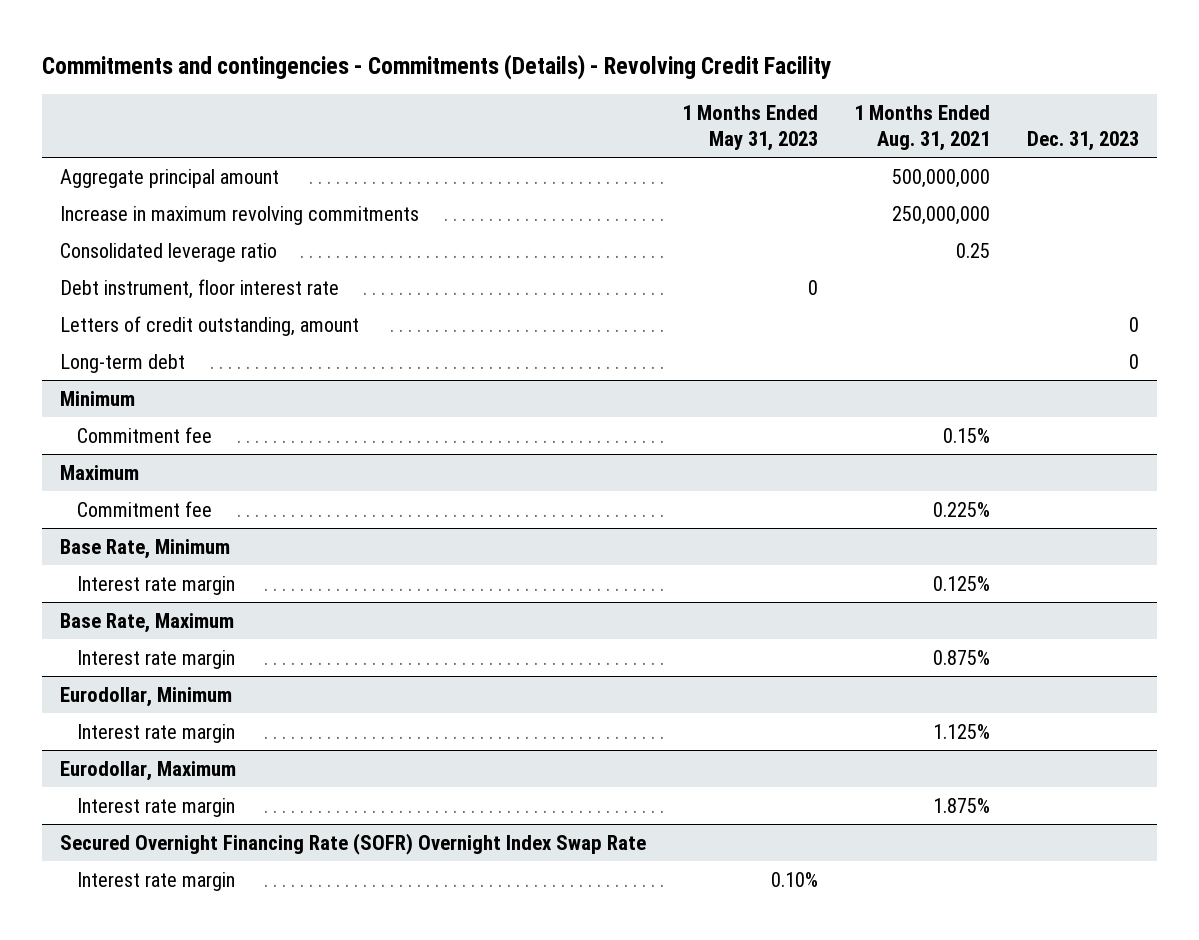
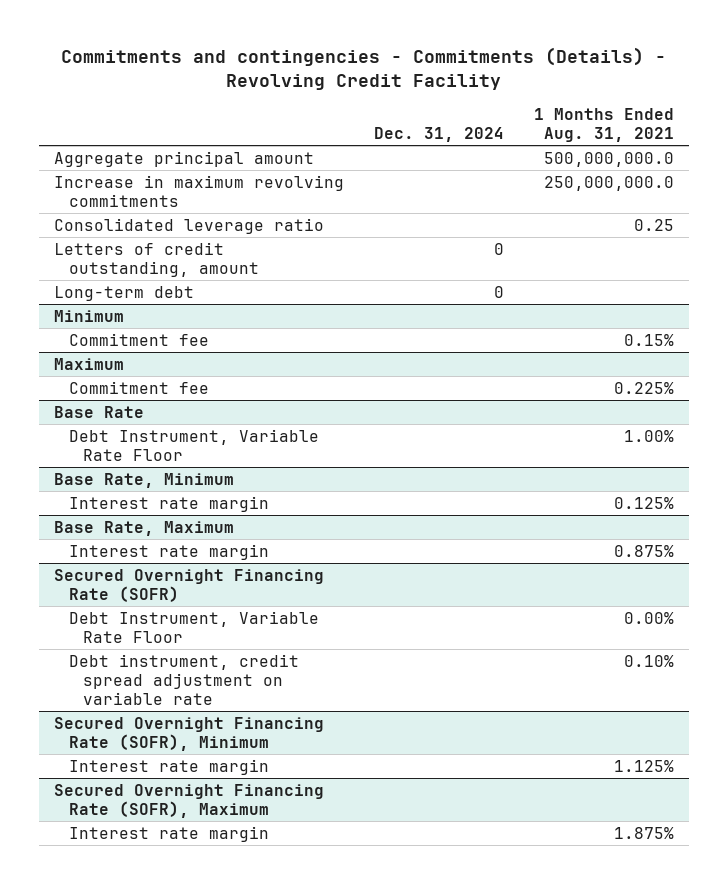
[682,105,819,152] 1 Months Ended May 31, 2023 -> none
[1026,131,1139,152] Dec. 31, 2023 -> none
none -> [373,126,504,142] Dec. 31, 2024
[892,168,991,188] 500,000,000 -> [543,151,674,167] 500,000,000.0
[892,205,991,225] 250,000,000 -> [543,175,674,191] 250,000,000.0
[59,278,339,299] Debt instrument, floor interest rate -> none
none -> [53,405,144,418] Base Rate
none -> [68,428,319,461] Debt Instrument, Variable Rate Floor
[59,686,232,707] Eurodollar, Minimum -> none
none -> [53,568,324,602] Secured Overnight Financing Rate (SOFR)
none -> [68,610,319,643] Debt Instrument, Variable Rate Floor
none -> [68,653,299,705] Debt instrument, credit spread adjustment on variable rate
none -> [53,716,324,751] Secured Overnight Financing Rate (SOFR), Minimum
[59,760,236,781] Eurodollar, Maximum -> none
none -> [53,783,324,818] Secured Overnight Financing Rate (SOFR), Maximum
[59,832,646,855] Secured Overnight Financing Rate (SOFR) Overnight Index Swap Rate -> none
[77,871,236,891] Interest rate margin -> none

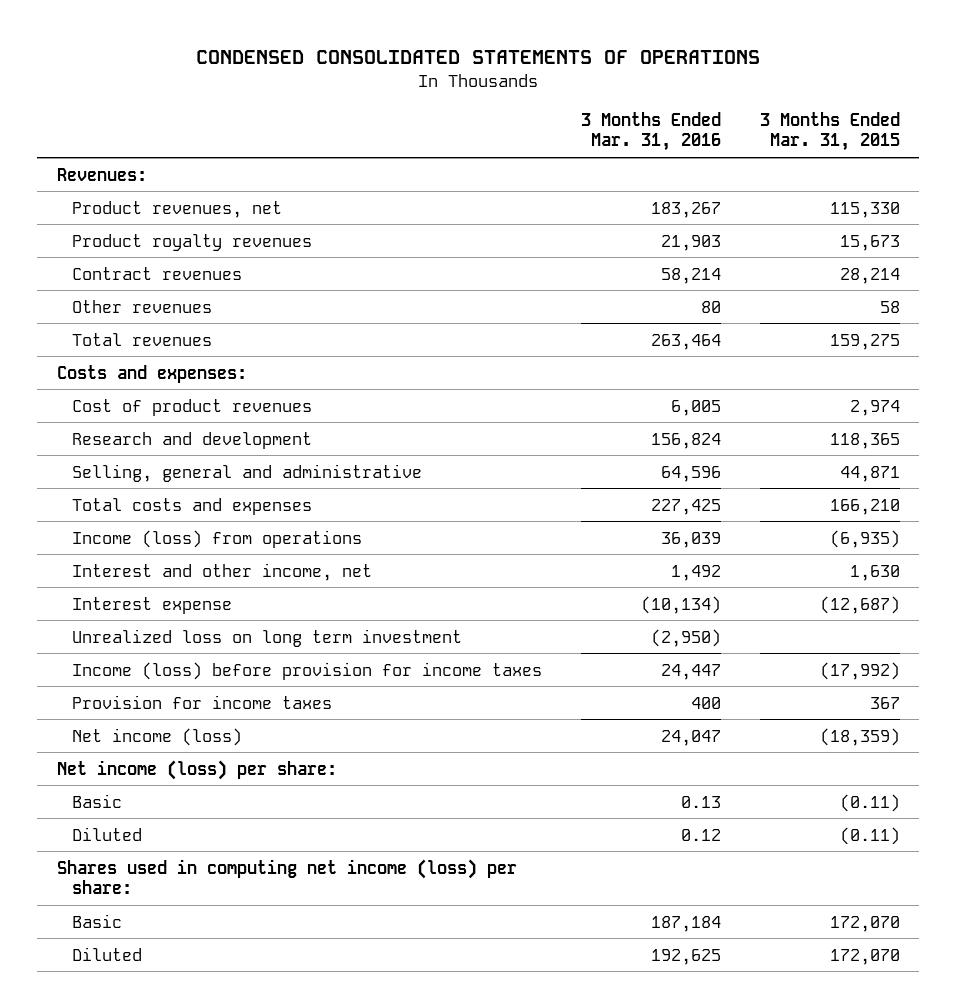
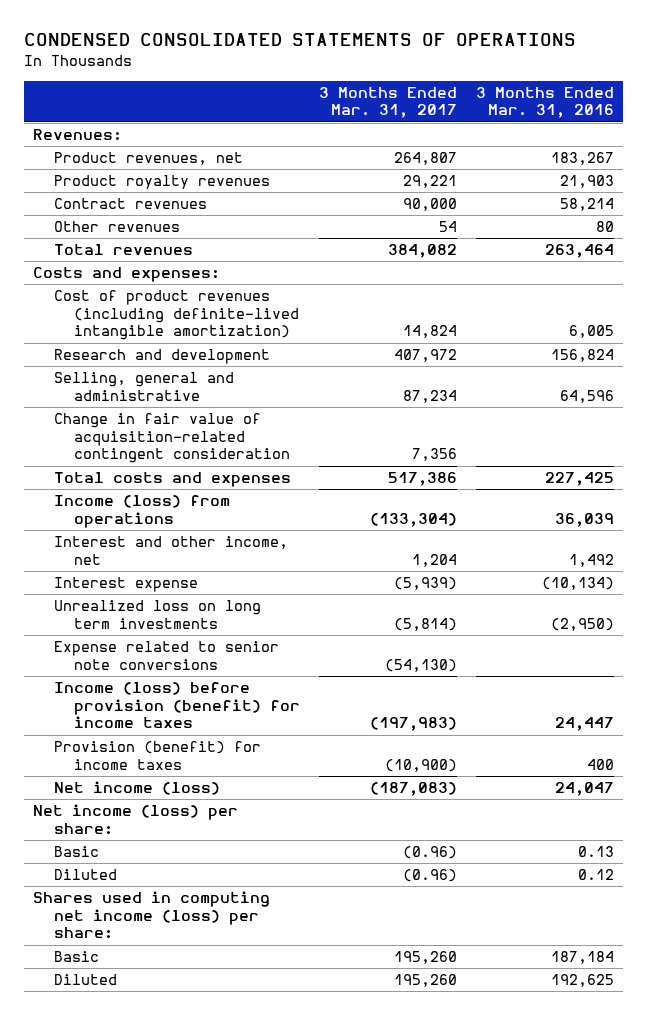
[759,112,900,152] 3 Months Ended Mar. 31, 2015 -> none
none -> [319,86,458,119] 3 Months Ended Mar. 31, 2017
[71,398,312,416] Cost of product revenues -> [53,290,300,341] Cost of product revenues (including definite-lived intangible amortization)
none -> [53,413,291,464] Change in fair value of acquisition-related contingent consideration
[71,628,462,647] Unrealized loss on long term investment -> [53,600,261,629] Unrealized loss on long term investments
none -> [53,641,279,670] Expense related to senior note conversions
[71,661,542,680] Income (loss) before provision for income taxes -> [53,682,301,729] Income (loss) before provision (benefit) for income taxes
[71,694,332,709] Provision for income taxes -> [53,741,261,770] Provision (benefit) for income taxes

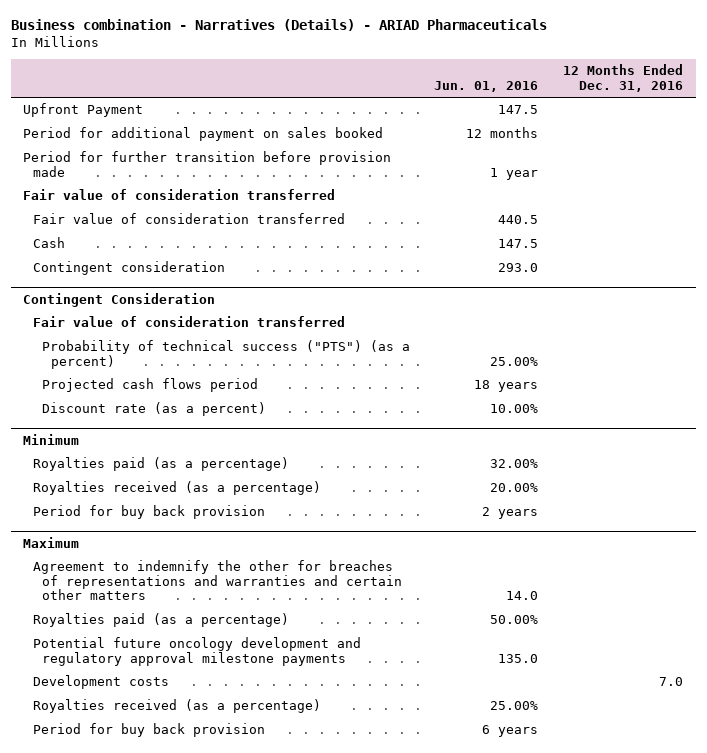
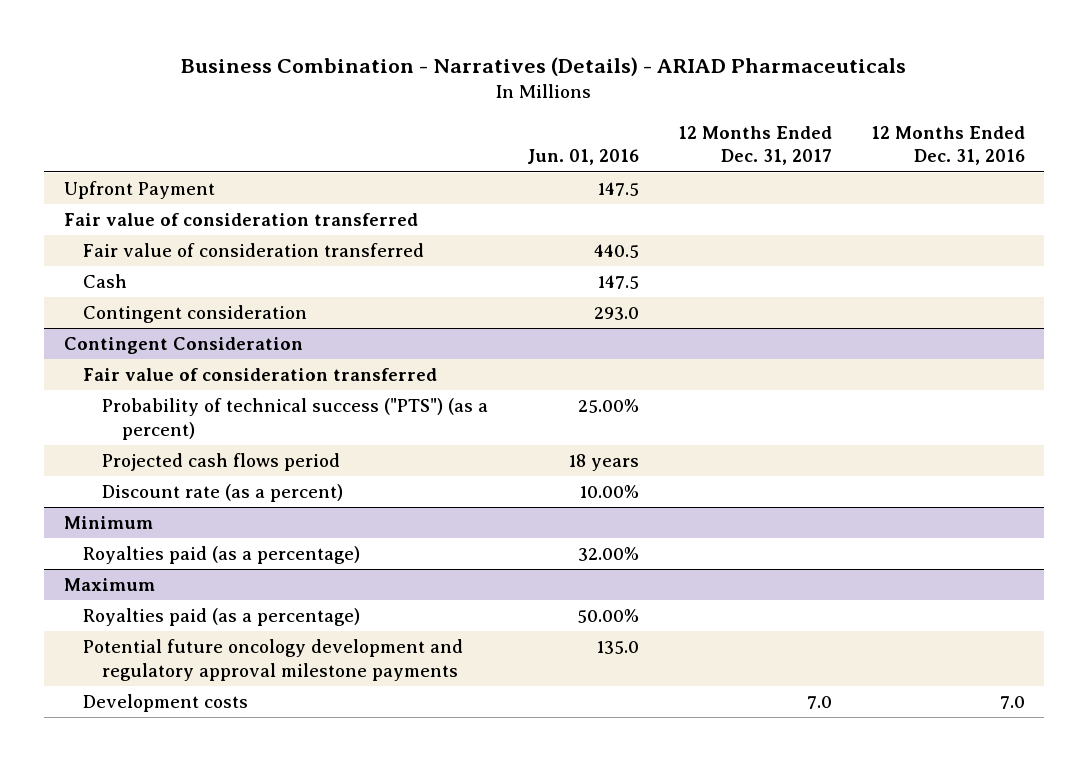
[11,19,548,32] Business combination - Narratives (Details) - ARIAD Pharmaceuticals -> [181,56,907,76] Business Combination - Narratives (Details) - ARIAD Pharmaceuticals
none -> [678,125,833,166] 12 Months Ended Dec. 31, 2017
[23,127,384,142] Period for additional payment on sales booked -> none
[23,151,392,177] Period for further transition before provision made -> none
[32,481,321,496] Royalties received (as a percentage) -> none
[32,505,265,520] Period for buy back provision -> none
[32,560,402,601] Agreement to indemnify the other for breaches of representations and warranties and certain other matters -> none
[32,699,321,714] Royalties received (as a percentage) -> none
[32,723,265,738] Period for buy back provision -> none

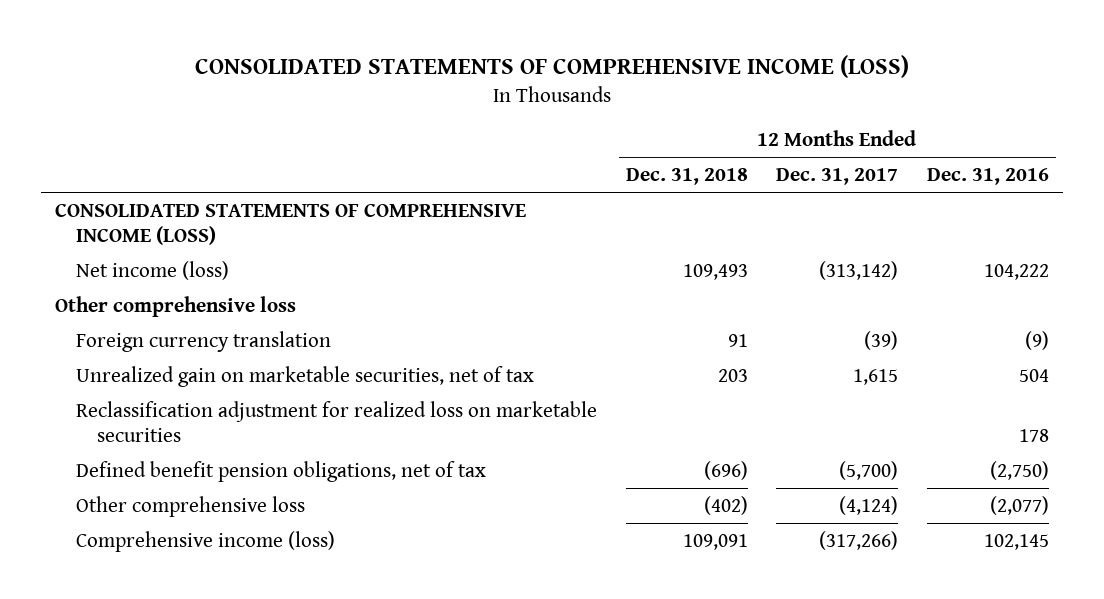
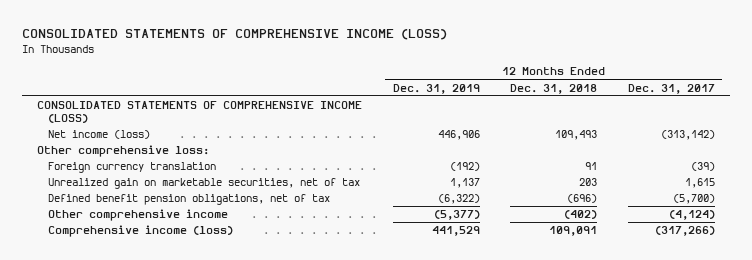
[926,168,1049,186] Dec. 31, 2016 -> none
none -> [392,83,480,94] Dec. 31, 2019
[55,295,297,317] Other comprehensive loss -> [37,145,210,158] Other comprehensive loss:
[76,400,598,442] Reclassification adjustment for realized loss on marketable securities -> none
[76,495,306,517] Other comprehensive loss -> [48,209,229,222] Other comprehensive income

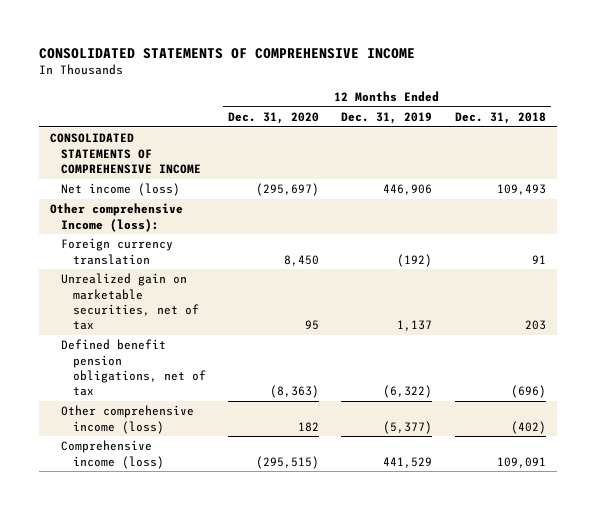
[22,29,448,41] CONSOLIDATED STATEMENTS OF COMPREHENSIVE INCOME (LOSS) -> [38,47,415,59] CONSOLIDATED STATEMENTS OF COMPREHENSIVE INCOME
[627,83,715,94] Dec. 31, 2017 -> none
none -> [228,112,320,125] Dec. 31, 2020
[37,101,363,123] CONSOLIDATED STATEMENTS OF COMPREHENSIVE INCOME (LOSS) -> [49,133,202,174] CONSOLIDATED STATEMENTS OF COMPREHENSIVE INCOME
[37,145,210,158] Other comprehensive loss: -> [49,203,183,232] Other comprehensive Income (loss):
[48,209,229,222] Other comprehensive income -> [61,405,195,434] Other comprehensive income (loss)

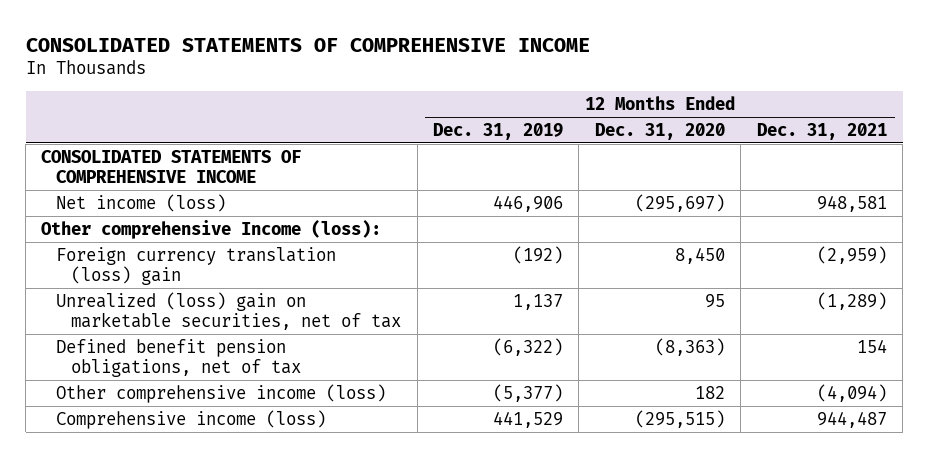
[454,112,546,125] Dec. 31, 2018 -> none
none -> [756,122,887,140] Dec. 31, 2021
[61,238,174,265] Foreign currency translation -> [56,246,337,286] Foreign currency translation (loss) gain
[61,273,199,331] Unrealized gain on marketable securities, net of tax -> [56,291,402,331] Unrealized (loss) gain on marketable securities, net of tax

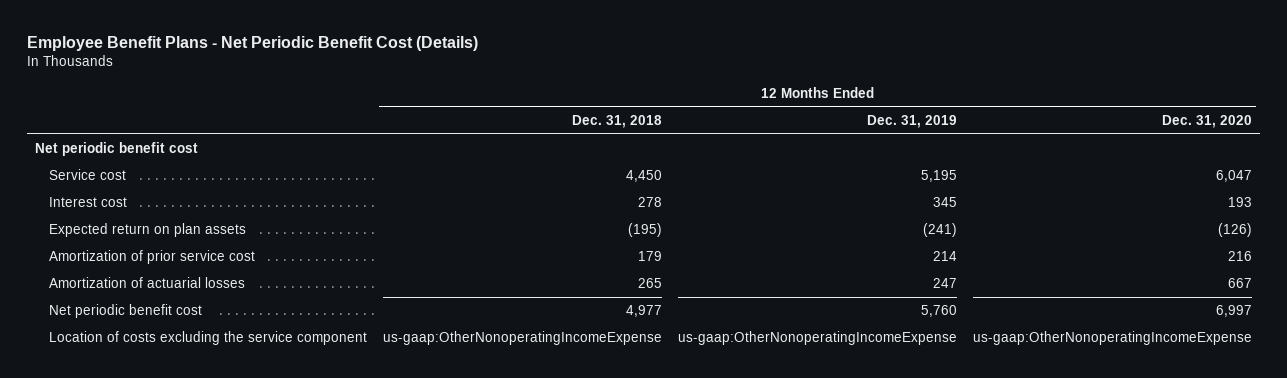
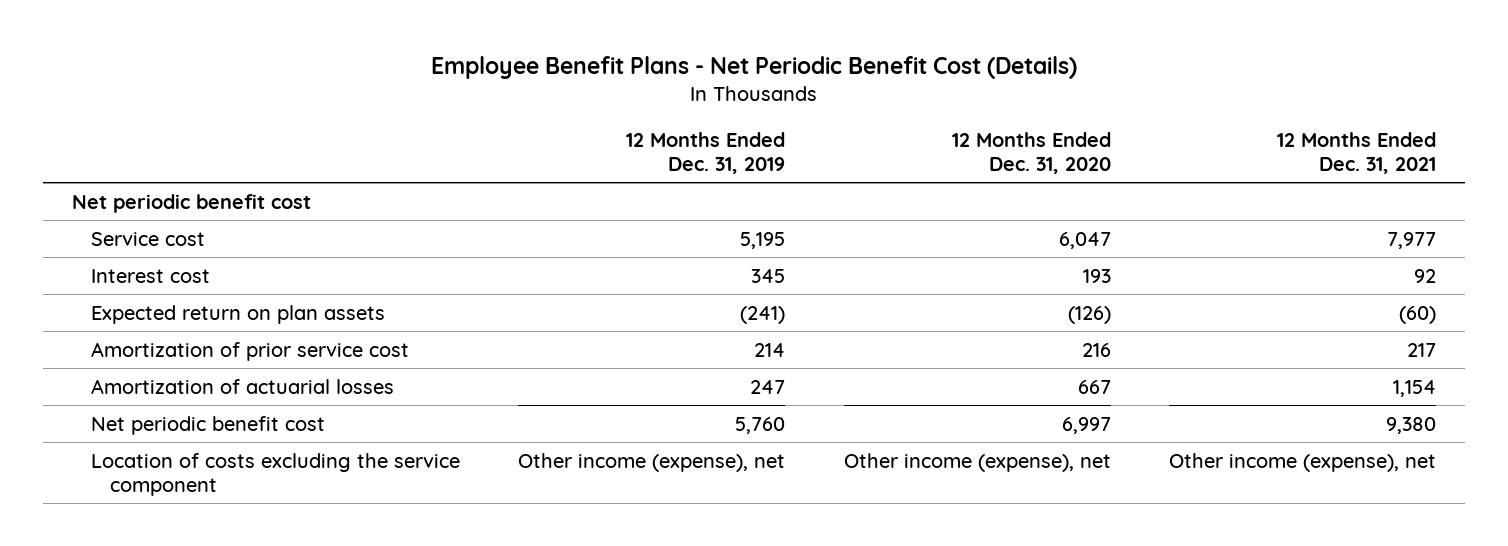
[572,114,663,128] Dec. 31, 2018 -> none
none -> [1277,132,1437,175] 12 Months Ended Dec. 31, 2021
[678,331,958,346] us-gaap:OtherNonoperatingIncomeExpense -> [518,452,786,472] Other income (expense), net
[973,331,1253,346] us-gaap:OtherNonoperatingIncomeExpense -> [843,452,1111,472] Other income (expense), net

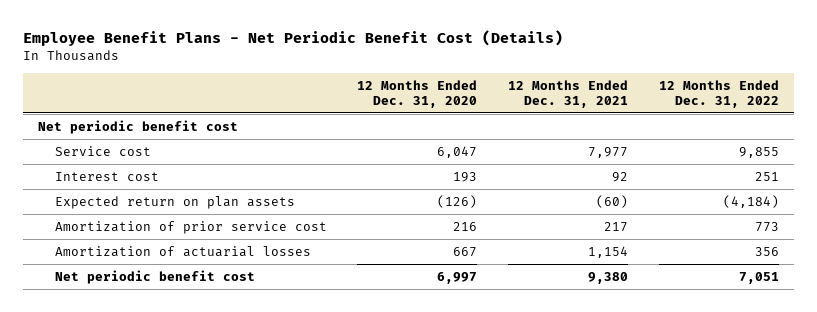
[626,132,786,175] 12 Months Ended Dec. 31, 2019 -> none
none -> [658,79,779,108] 12 Months Ended Dec. 31, 2022
[91,452,461,496] Location of costs excluding the service component -> none

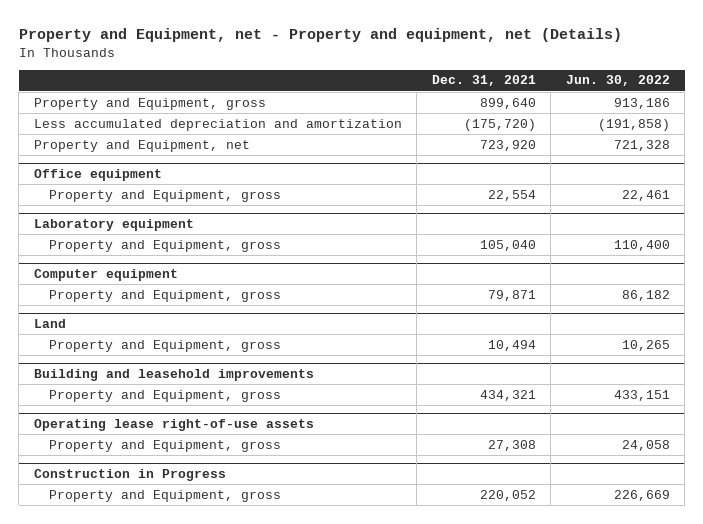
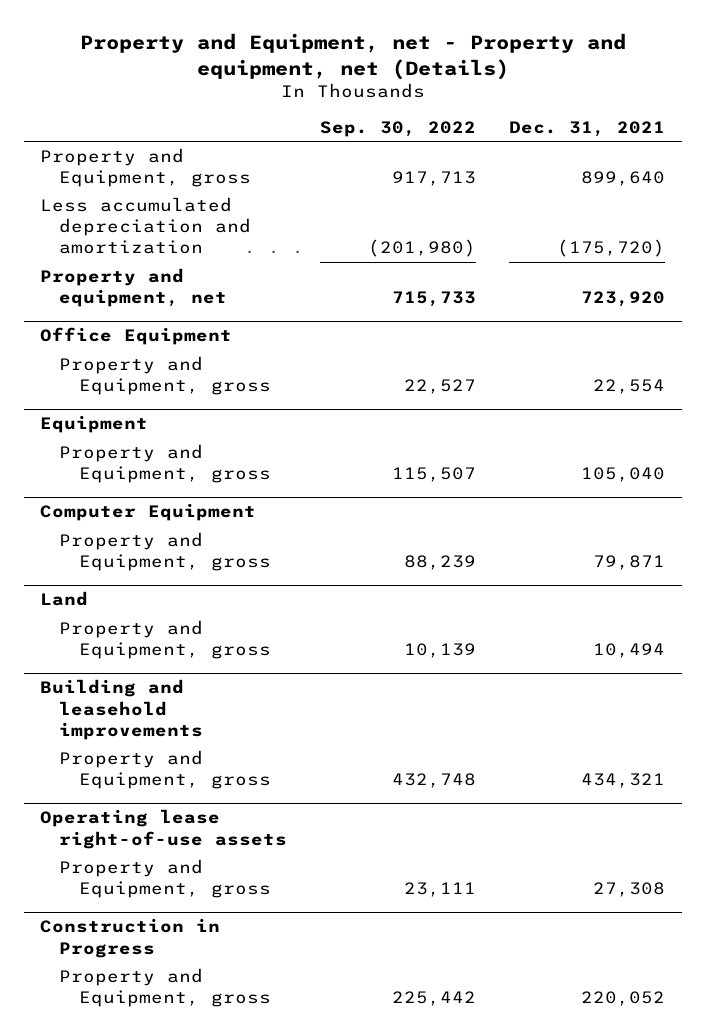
[565,75,670,87] Jun. 30, 2022 -> none
none -> [320,120,477,137] Sep. 30, 2022
[33,139,250,152] Property and Equipment, net -> [40,267,228,308] Property and equipment, net
[33,169,162,182] Office equipment -> [40,327,233,346] Office Equipment
[33,219,194,232] Laboratory equipment -> [40,415,149,434] Equipment
[33,269,178,282] Computer equipment -> [40,503,257,522] Computer Equipment

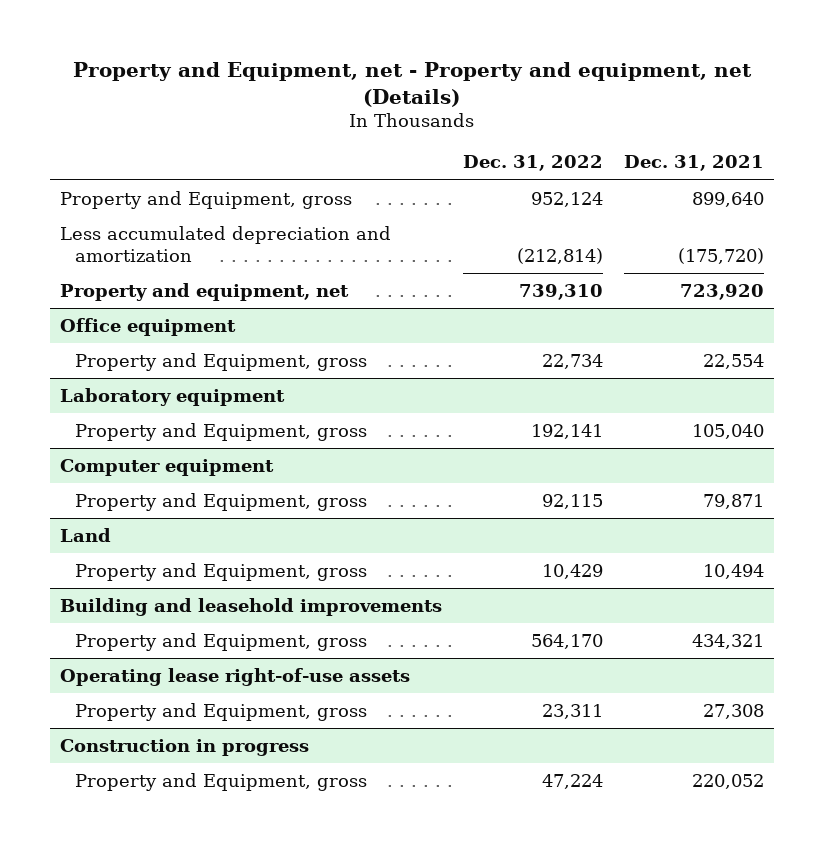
[320,120,477,137] Sep. 30, 2022 -> none
none -> [463,155,604,172] Dec. 31, 2022
[40,327,233,346] Office Equipment -> [60,318,237,337] Office equipment
[40,415,149,434] Equipment -> [60,388,286,407] Laboratory equipment
[40,503,257,522] Computer Equipment -> [60,459,275,477] Computer equipment
[40,918,221,958] Construction in Progress -> [60,739,310,757] Construction in progress

